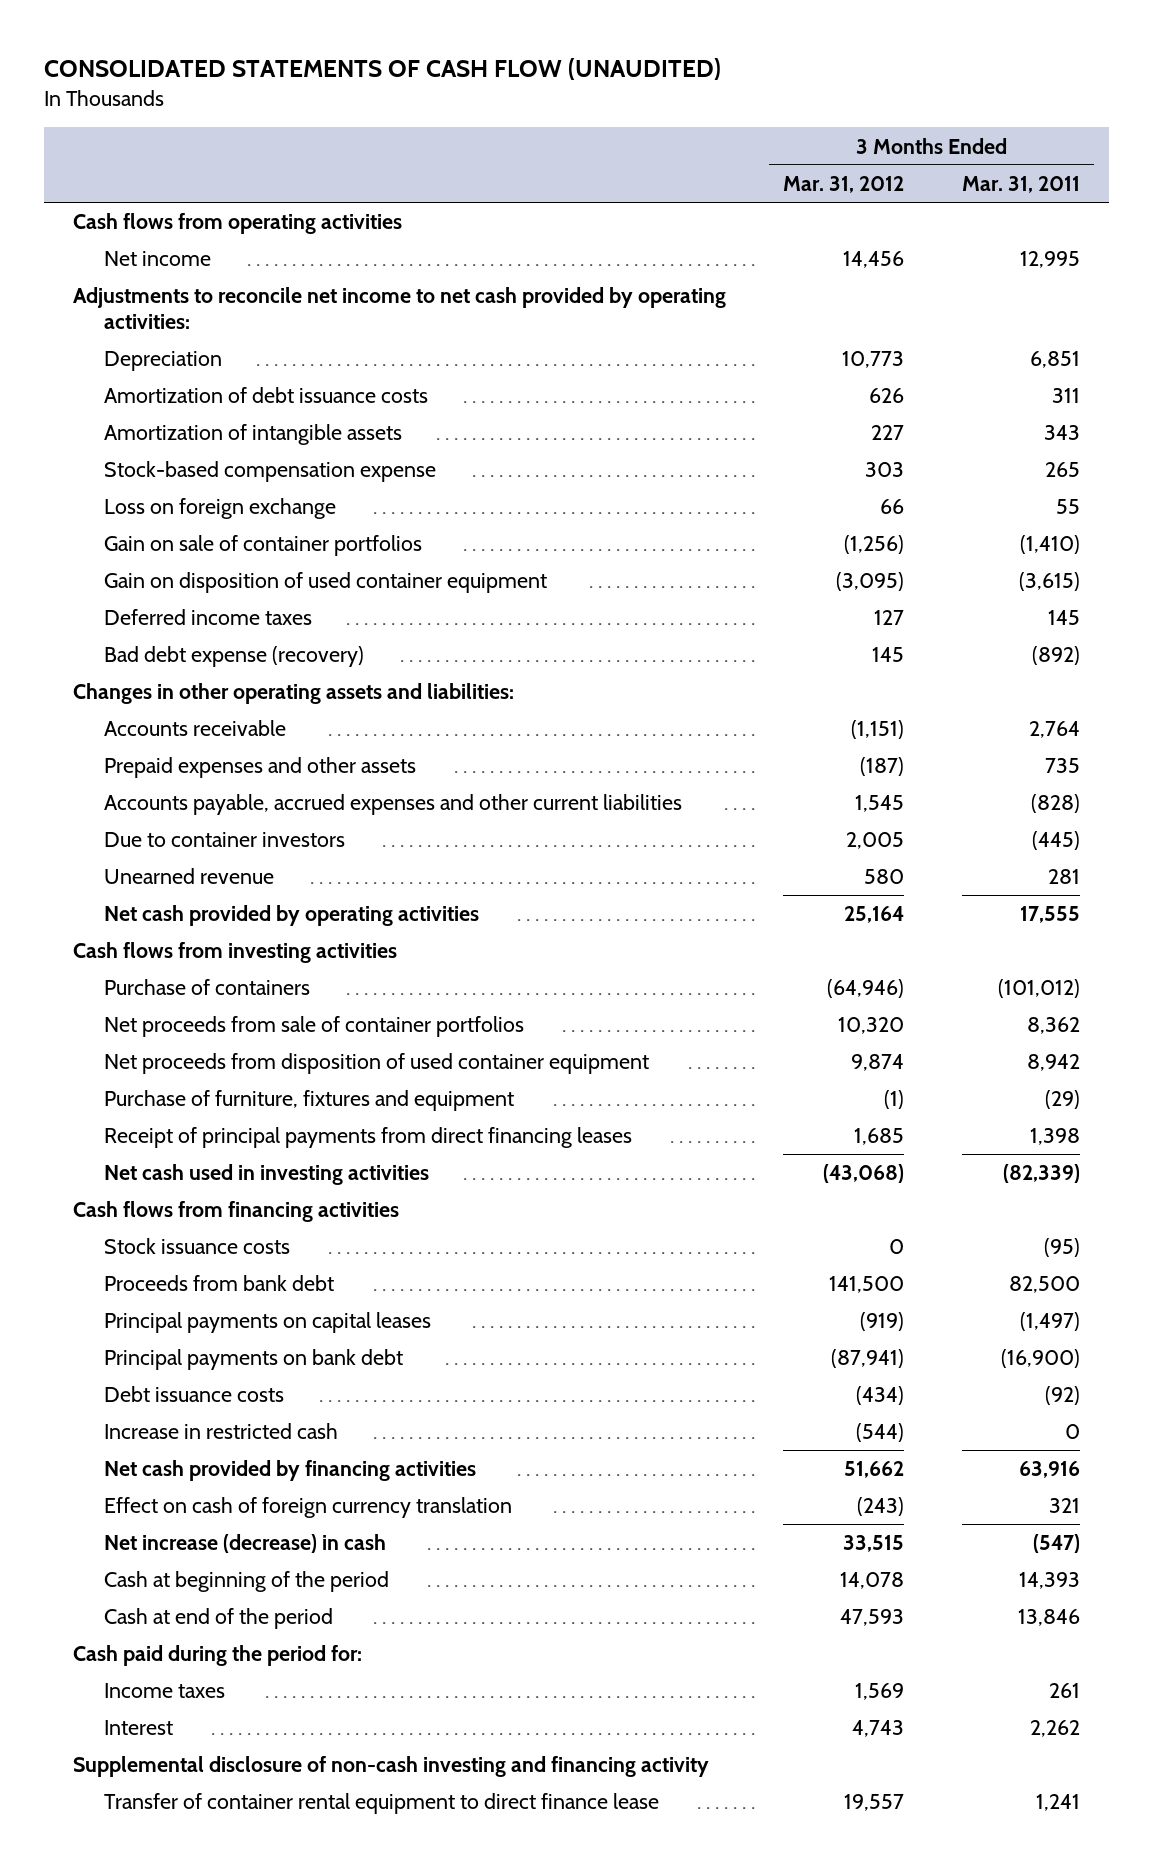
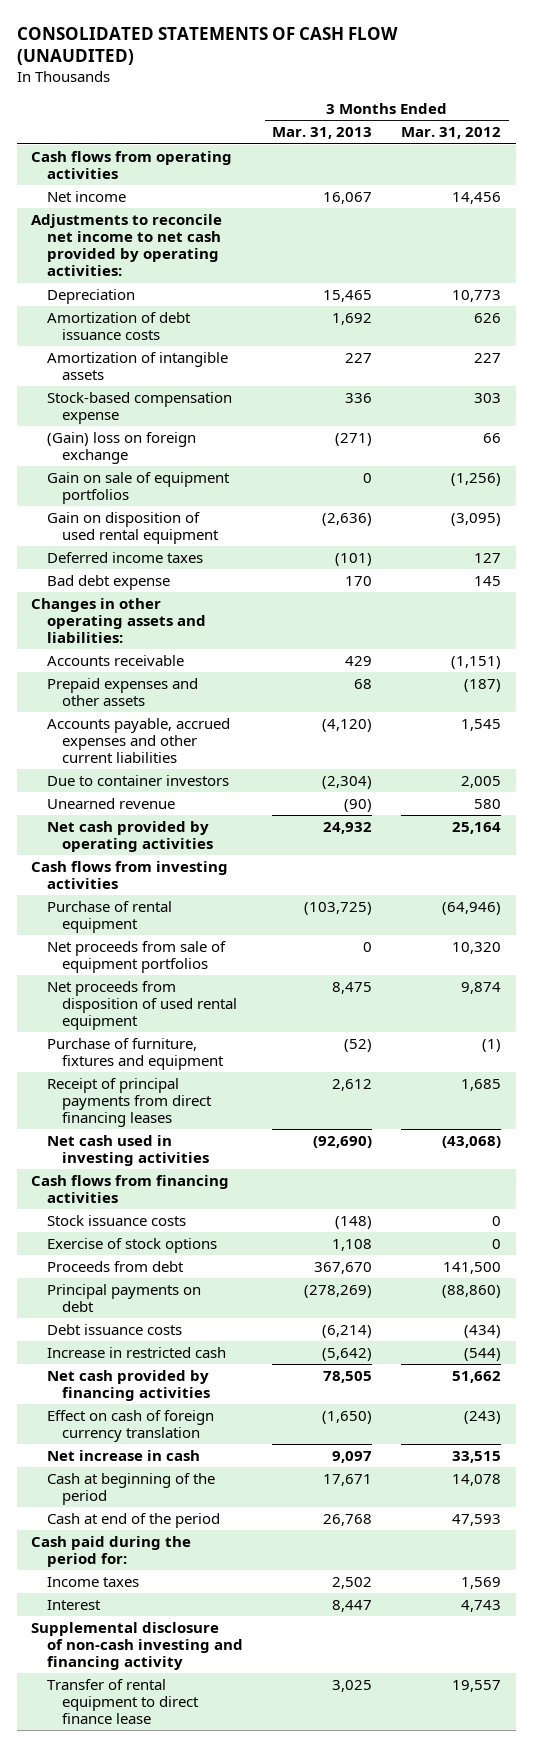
[961,176,1080,194] Mar. 31, 2011 -> none
none -> [272,127,373,140] Mar. 31, 2013
[103,498,336,520] Loss on foreign exchange -> [46,431,196,465] (Gain) loss on foreign exchange
[103,535,422,557] Gain on sale of container portfolios -> [46,471,230,505] Gain on sale of equipment portfolios
[103,572,547,594] Gain on disposition of used container equipment -> [46,511,220,545] Gain on disposition of used rental equipment
[103,646,364,668] Bad debt expense (recovery) -> [46,574,170,590] Bad debt expense
[103,979,310,996] Purchase of containers -> [46,900,172,934] Purchase of rental equipment
[103,1016,524,1038] Net proceeds from sale of container portfolios -> [46,940,226,974] Net proceeds from sale of equipment portfolios
[103,1053,649,1075] Net proceeds from disposition of used container equipment -> [46,980,238,1031] Net proceeds from disposition of used rental equipment
[103,1312,431,1334] Principal payments on capital leases -> none
none -> [46,1237,217,1253] Exercise of stock options
[103,1275,334,1292] Proceeds from bank debt -> [46,1260,184,1272] Proceeds from debt
[103,1349,403,1371] Principal payments on bank debt -> [46,1283,201,1313] Principal payments on debt
[831,1349,905,1369] (87,941) -> [442,1284,502,1298] (88,860)
[103,1534,386,1554] Net increase (decrease) in cash -> [46,1449,200,1461] Net increase in cash
[103,1793,659,1815] Transfer of container rental equipment to direct finance lease -> [46,1678,200,1725] Transfer of rental equipment to direct finance lease

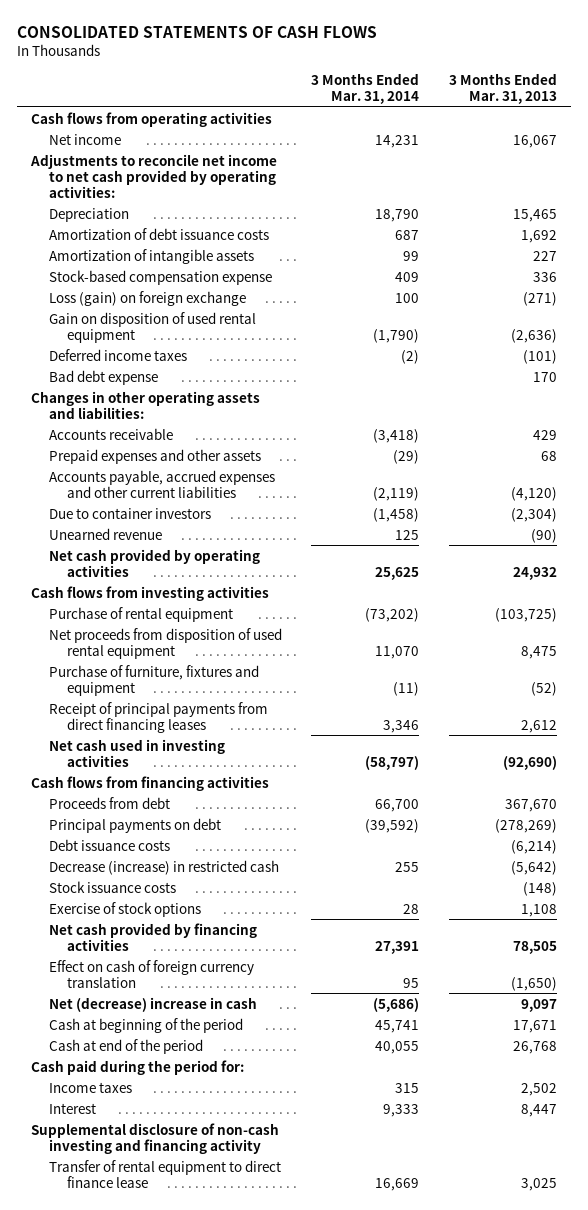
[16,26,398,66] CONSOLIDATED STATEMENTS OF CASH FLOW (UNAUDITED) -> [16,25,377,38] CONSOLIDATED STATEMENTS OF CASH FLOWS
[401,127,502,140] Mar. 31, 2012 -> none
none -> [311,72,420,104] 3 Months Ended Mar. 31, 2014
[46,471,230,505] Gain on sale of equipment portfolios -> none
[46,431,196,465] (Gain) loss on foreign exchange -> [49,290,247,306] Loss (gain) on foreign exchange
[46,940,226,974] Net proceeds from sale of equipment portfolios -> none
[46,1346,226,1358] Increase in restricted cash -> [49,859,280,875] Decrease (increase) in restricted cash
[46,1214,186,1226] Stock issuance costs -> [49,880,177,893] Stock issuance costs
[46,1237,217,1253] Exercise of stock options -> [49,901,202,917] Exercise of stock options
[46,1449,200,1461] Net increase in cash -> [49,996,258,1012] Net (decrease) increase in cash

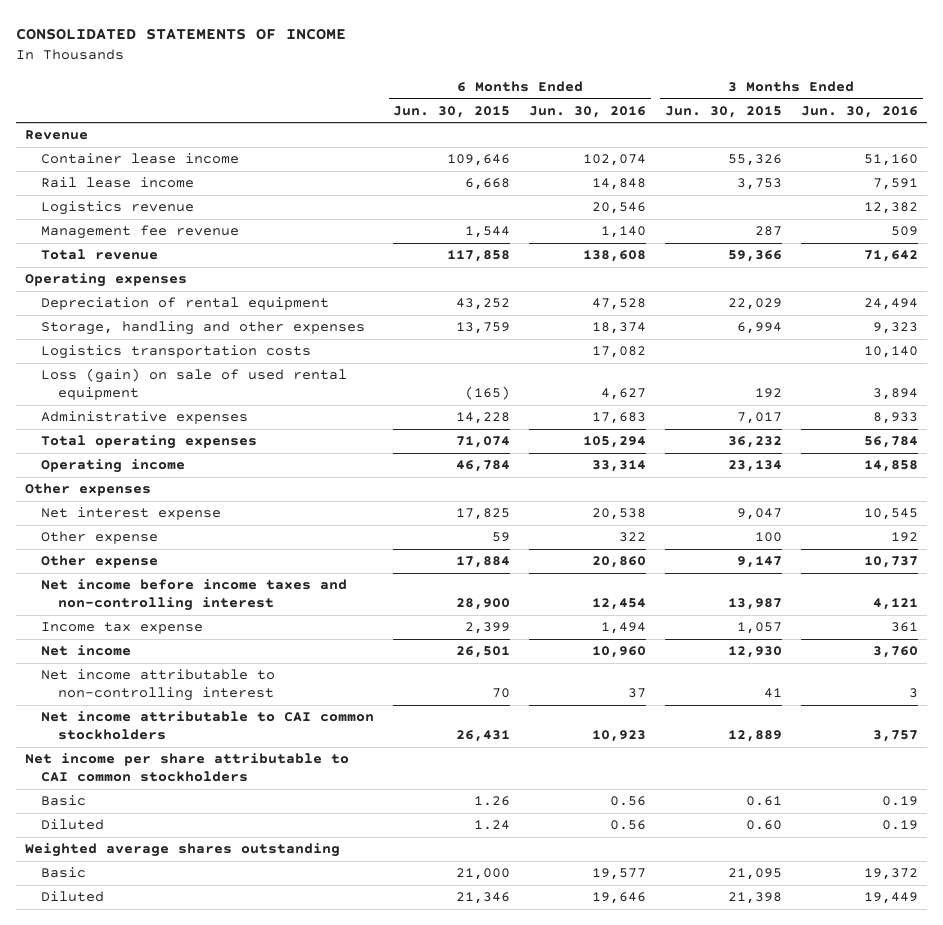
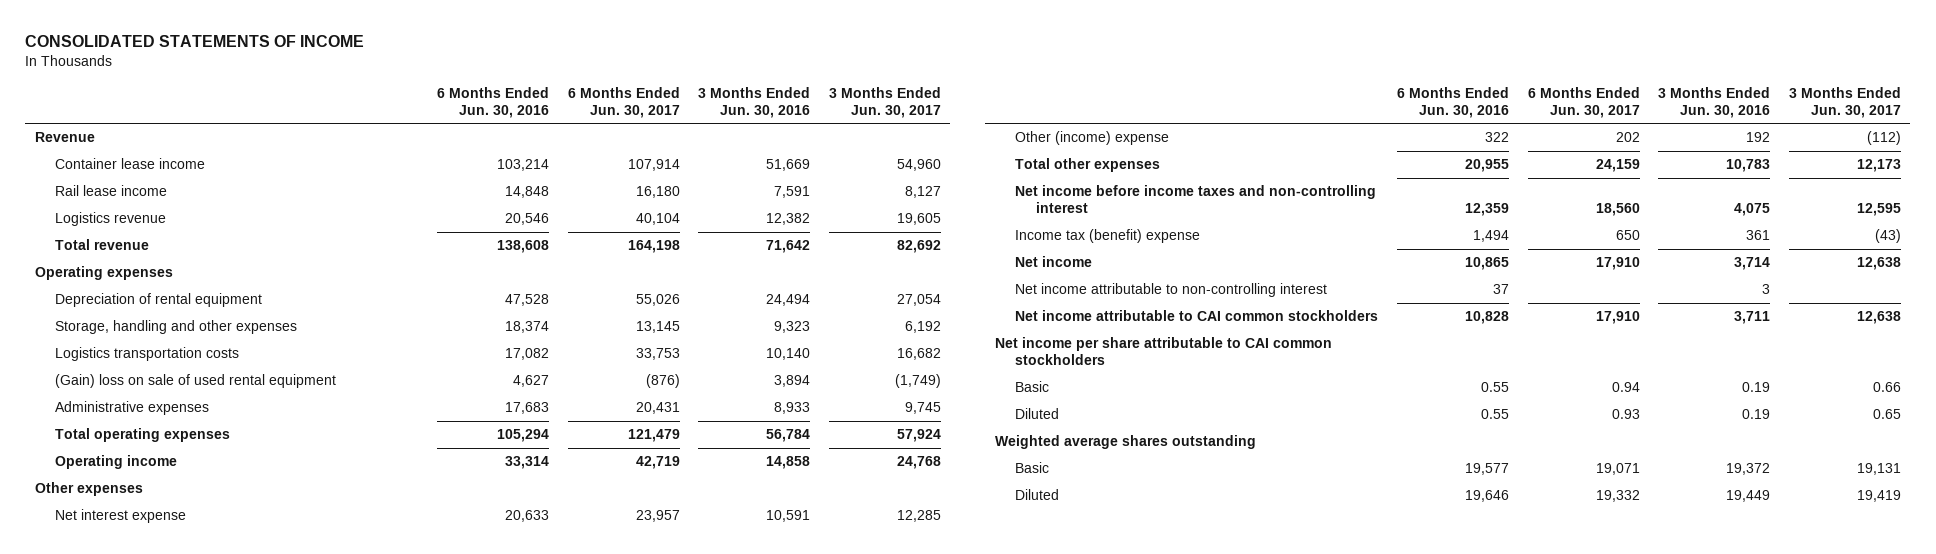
[393,105,511,118] Jun. 30, 2015 -> none
[665,105,783,118] Jun. 30, 2015 -> none
none -> [567,86,680,118] 6 Months Ended Jun. 30, 2017
none -> [829,86,942,118] 3 Months Ended Jun. 30, 2017
[583,154,647,167] 102,074 -> [497,159,550,172] 103,214
[863,154,918,167] 51,160 -> [766,159,811,172] 51,669
[41,225,240,240] Management fee revenue -> none
[41,368,348,401] Loss (gain) on sale of used rental equipment -> [55,374,337,389] (Gain) loss on sale of used rental equipment
[592,508,647,521] 20,538 -> [505,510,550,523] 20,633
[863,508,918,521] 10,545 -> [766,510,811,523] 10,591
[41,531,159,545] Other expense -> [1015,131,1170,146] Other (income) expense
[41,555,159,569] Other expense -> [1015,158,1161,173] Total other expenses
[592,556,647,569] 20,860 -> [1465,159,1510,173] 20,955
[863,556,918,569] 10,737 -> [1726,159,1771,173] 10,783
[592,598,647,611] 12,454 -> [1465,203,1510,217] 12,359
[872,598,918,611] 4,121 -> [1734,203,1771,217] 4,075
[41,622,204,635] Income tax expense -> [1015,229,1201,244] Income tax (benefit) expense
[592,646,647,659] 10,960 -> [1465,257,1510,271] 10,865
[872,646,918,659] 3,760 -> [1734,257,1771,271] 3,714
[592,730,647,743] 10,923 -> [1465,311,1510,325] 10,828
[872,730,918,743] 3,757 -> [1734,311,1771,325] 3,711
[610,796,647,807] 0.56 -> [1481,382,1510,393] 0.55
[610,820,647,831] 0.56 -> [1481,409,1510,420] 0.55

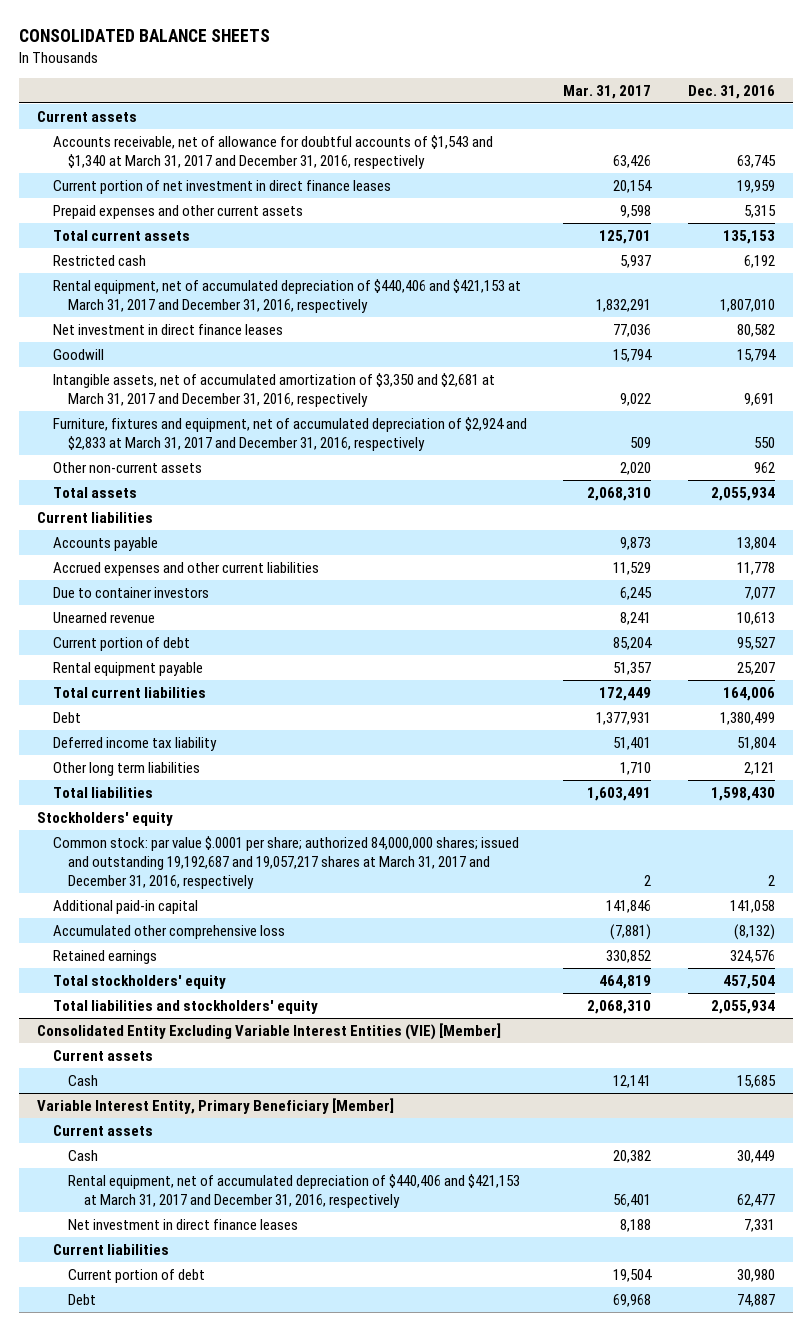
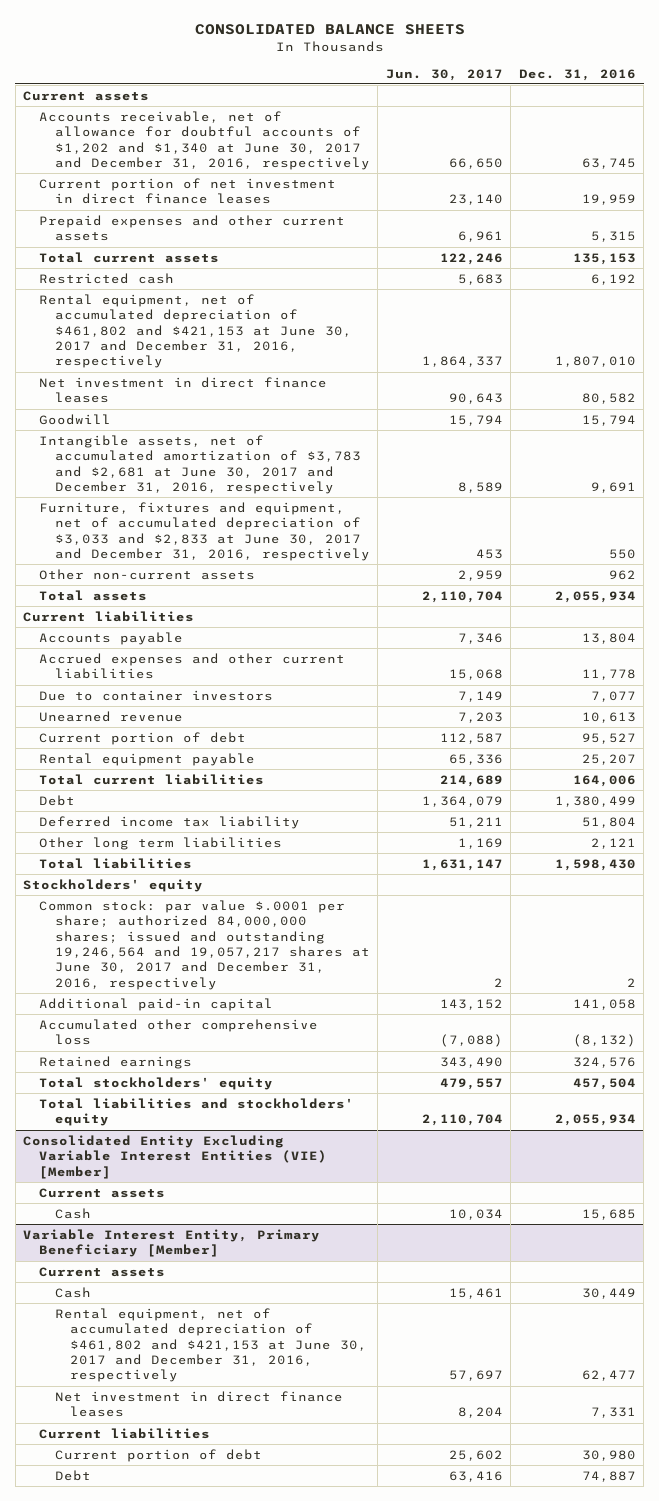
[563,84,652,99] Mar. 31, 2017 -> none
none -> [385,68,503,81] Jun. 30, 2017
[52,134,493,169] Accounts receivable, net of allowance for doubtful accounts of $1,543 and $1,340 at March 31, 2017 and December 31, 2016, respectively -> [38,110,370,171] Accounts receivable, net of allowance for doubtful accounts of $1,202 and $1,340 at June 30, 2017 and December 31, 2016, respectively
[52,278,521,313] Rental equipment, net of accumulated depreciation of $440,406 and $421,153 at March 31, 2017 and December 31, 2016, respectively -> [38,293,352,369] Rental equipment, net of accumulated depreciation of $461,802 and $421,153 at June 30, 2017 and December 31, 2016, respectively
[52,372,495,407] Intangible assets, net of accumulated amortization of $3,350 and $2,681 at March 31, 2017 and December 31, 2016, respectively -> [38,434,361,495] Intangible assets, net of accumulated amortization of $3,783 and $2,681 at June 30, 2017 and December 31, 2016, respectively
[52,416,527,451] Furniture, fixtures and equipment, net of accumulated depreciation of $2,924 and $2,833 at March 31, 2017 and December 31, 2016, respectively -> [38,501,370,562] Furniture, fixtures and equipment, net of accumulated depreciation of $3,033 and $2,833 at June 30, 2017 and December 31, 2016, respectively
[52,835,519,889] Common stock: par value $.0001 per share; authorized 84,000,000 shares; issued and outstanding 19,192,687 and 19,057,217 shares at March 31, 2017 and December 31, 2016, respectively -> [38,899,370,990] Common stock: par value $.0001 per share; authorized 84,000,000 shares; issued and outstanding 19,246,564 and 19,057,217 shares at June 30, 2017 and December 31, 2016, respectively
[68,1173,521,1208] Rental equipment, net of accumulated depreciation of $440,406 and $421,153 at March 31, 2017 and December 31, 2016, respectively -> [54,1307,368,1383] Rental equipment, net of accumulated depreciation of $461,802 and $421,153 at June 30, 2017 and December 31, 2016, respectively

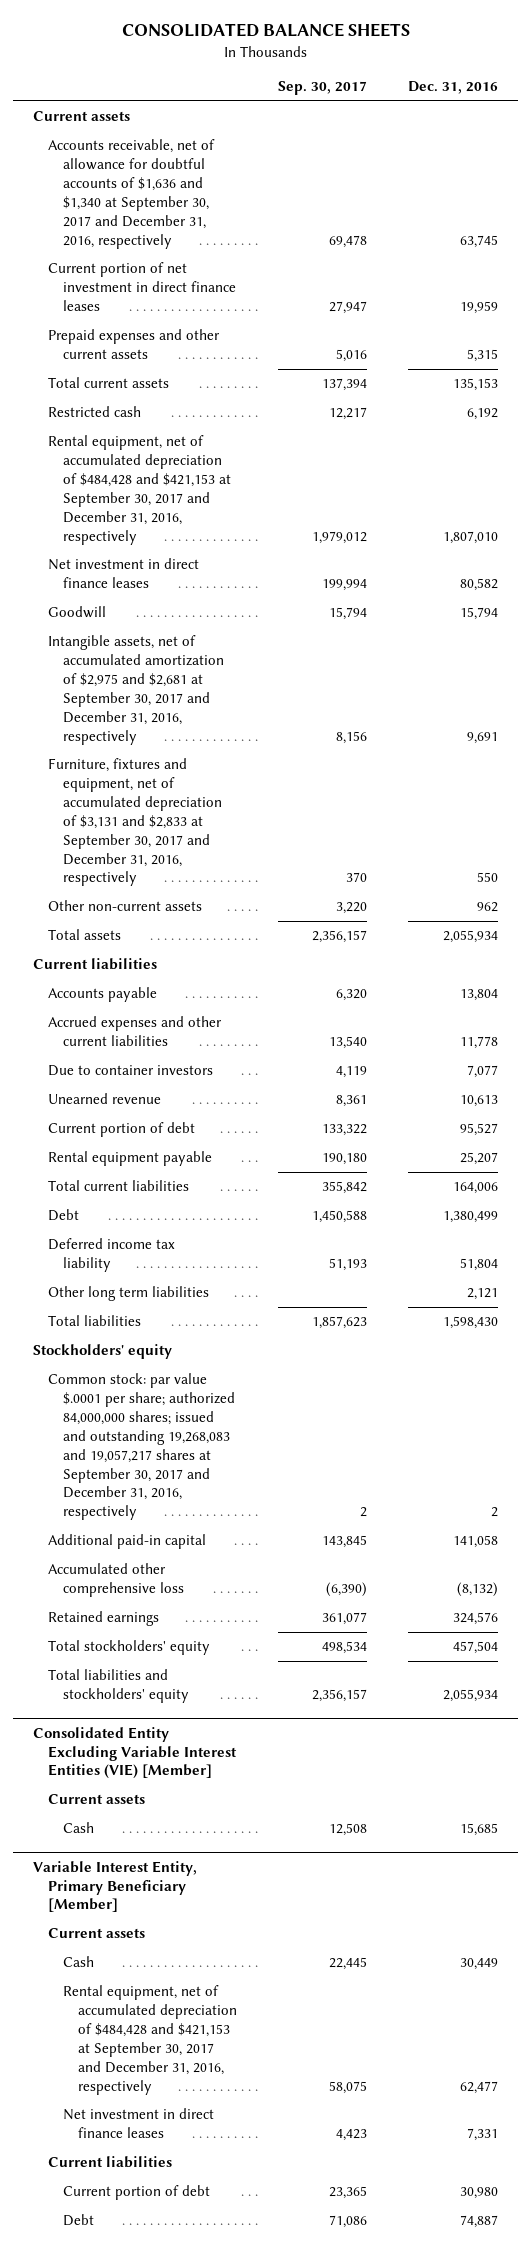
[385,68,503,81] Jun. 30, 2017 -> none
none -> [278,81,368,96] Sep. 30, 2017
[38,110,370,171] Accounts receivable, net of allowance for doubtful accounts of $1,202 and $1,340 at June 30, 2017 and December 31, 2016, respectively -> [48,139,216,249] Accounts receivable, net of allowance for doubtful accounts of $1,636 and $1,340 at September 30, 2017 and December 31, 2016, respectively
[38,293,352,369] Rental equipment, net of accumulated depreciation of $461,802 and $421,153 at June 30, 2017 and December 31, 2016, respectively -> [48,435,232,545] Rental equipment, net of accumulated depreciation of $484,428 and $421,153 at September 30, 2017 and December 31, 2016, respectively
[38,434,361,495] Intangible assets, net of accumulated amortization of $3,783 and $2,681 at June 30, 2017 and December 31, 2016, respectively -> [48,635,225,745] Intangible assets, net of accumulated amortization of $2,975 and $2,681 at September 30, 2017 and December 31, 2016, respectively
[38,501,370,562] Furniture, fixtures and equipment, net of accumulated depreciation of $3,033 and $2,833 at June 30, 2017 and December 31, 2016, respectively -> [48,758,223,887] Furniture, fixtures and equipment, net of accumulated depreciation of $3,131 and $2,833 at September 30, 2017 and December 31, 2016, respectively
[38,899,370,990] Common stock: par value $.0001 per share; authorized 84,000,000 shares; issued and outstanding 19,246,564 and 19,057,217 shares at June 30, 2017 and December 31, 2016, respectively -> [48,1373,236,1521] Common stock: par value $.0001 per share; authorized 84,000,000 shares; issued and outstanding 19,268,083 and 19,057,217 shares at September 30, 2017 and December 31, 2016, respectively
[54,1307,368,1383] Rental equipment, net of accumulated depreciation of $461,802 and $421,153 at June 30, 2017 and December 31, 2016, respectively -> [63,1985,238,2095] Rental equipment, net of accumulated depreciation of $484,428 and $421,153 at September 30, 2017 and December 31, 2016, respectively

